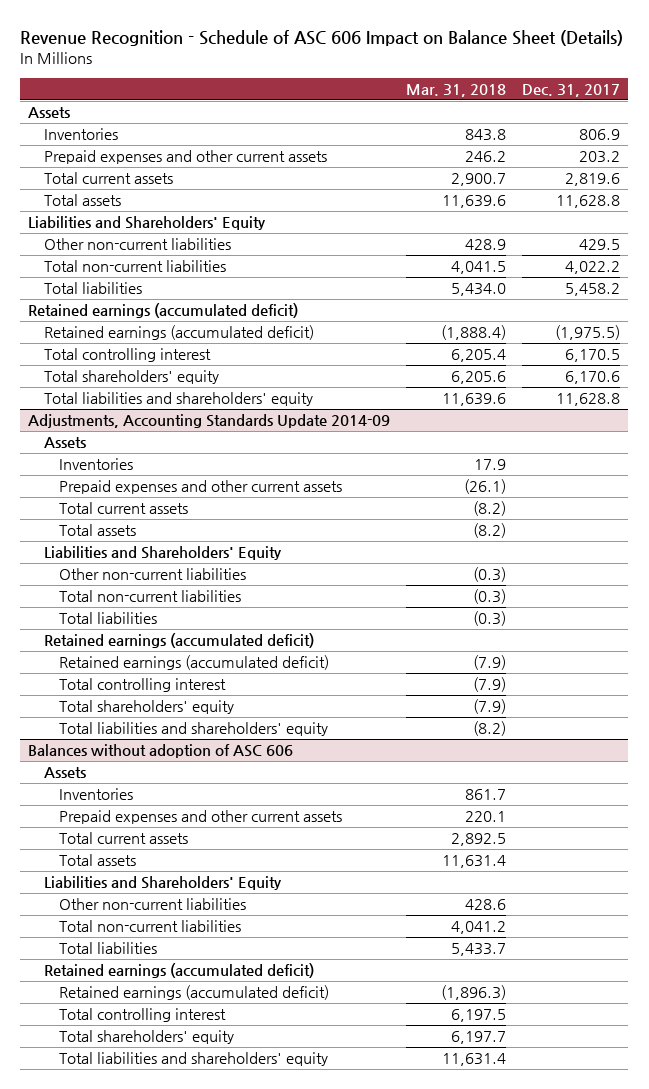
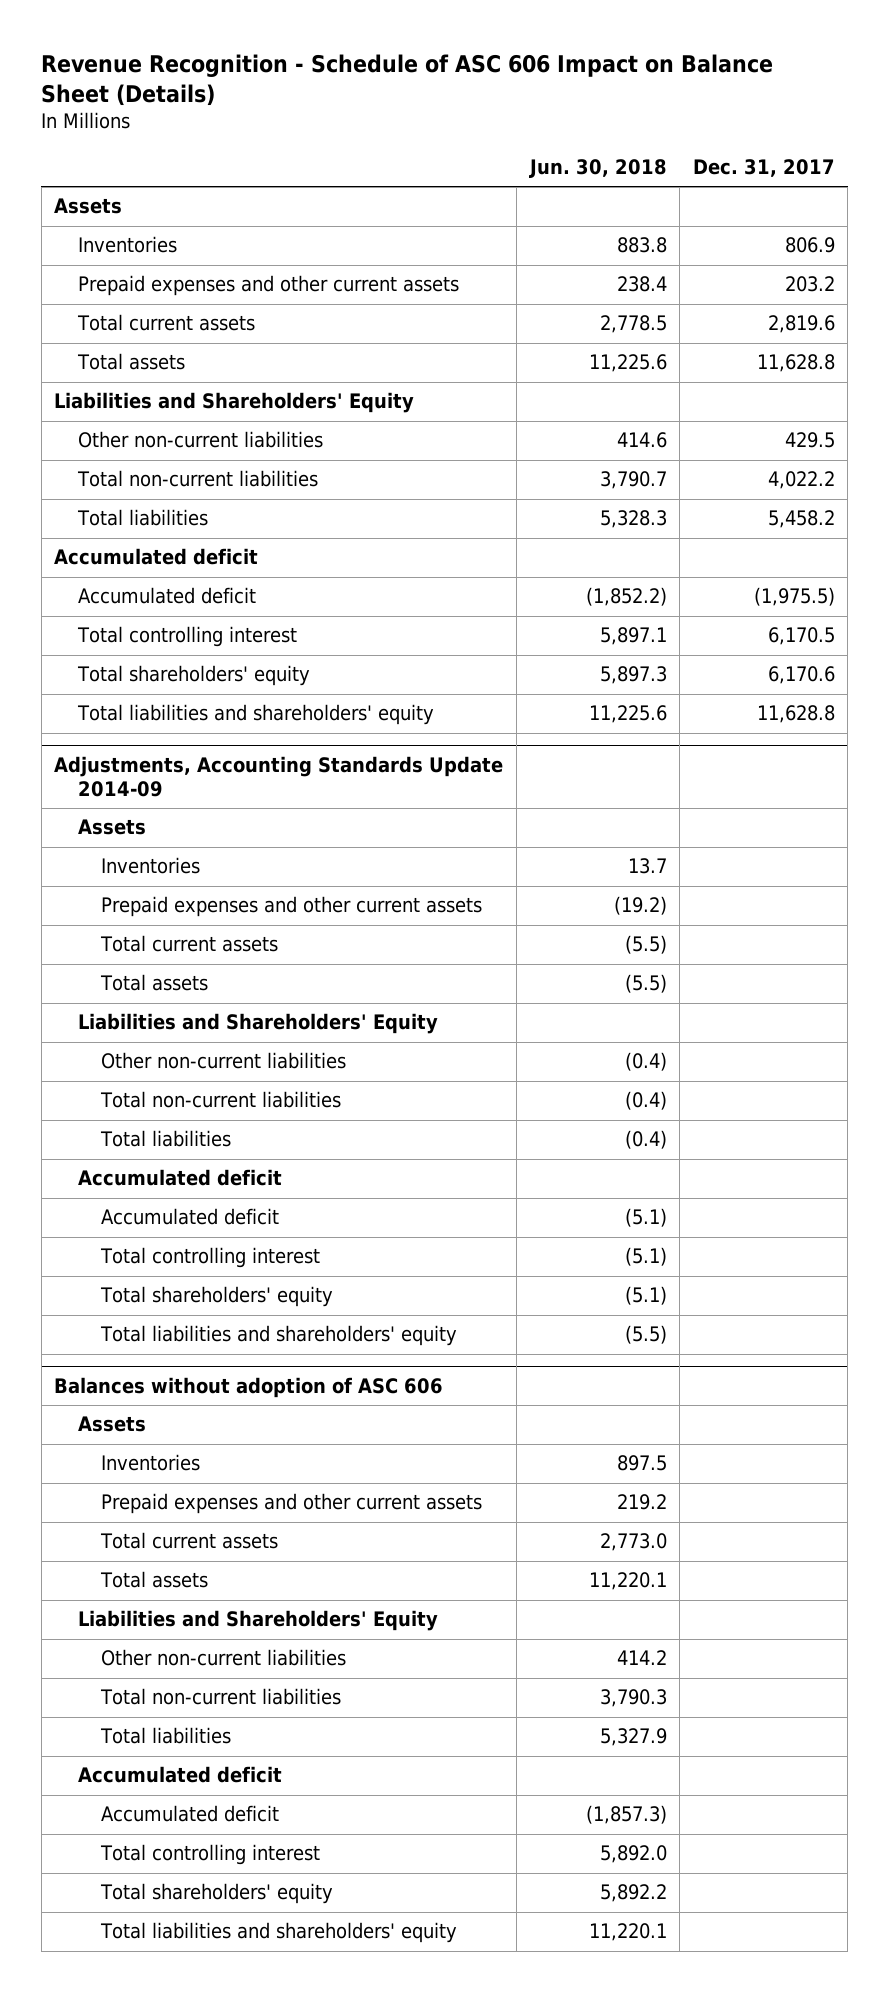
[406,84,507,98] Mar. 31, 2018 -> none
none -> [528,159,667,179] Jun. 30, 2018
[28,303,299,319] Retained earnings (accumulated deficit) -> [54,548,259,566] Accumulated deficit
[43,325,314,341] Retained earnings (accumulated deficit) -> [77,587,256,605] Accumulated deficit
[43,633,314,649] Retained earnings (accumulated deficit) -> [77,1169,282,1187] Accumulated deficit
[59,655,330,671] Retained earnings (accumulated deficit) -> [100,1208,279,1226] Accumulated deficit
[43,963,314,979] Retained earnings (accumulated deficit) -> [77,1766,282,1784] Accumulated deficit
[59,985,330,1001] Retained earnings (accumulated deficit) -> [100,1805,279,1823] Accumulated deficit

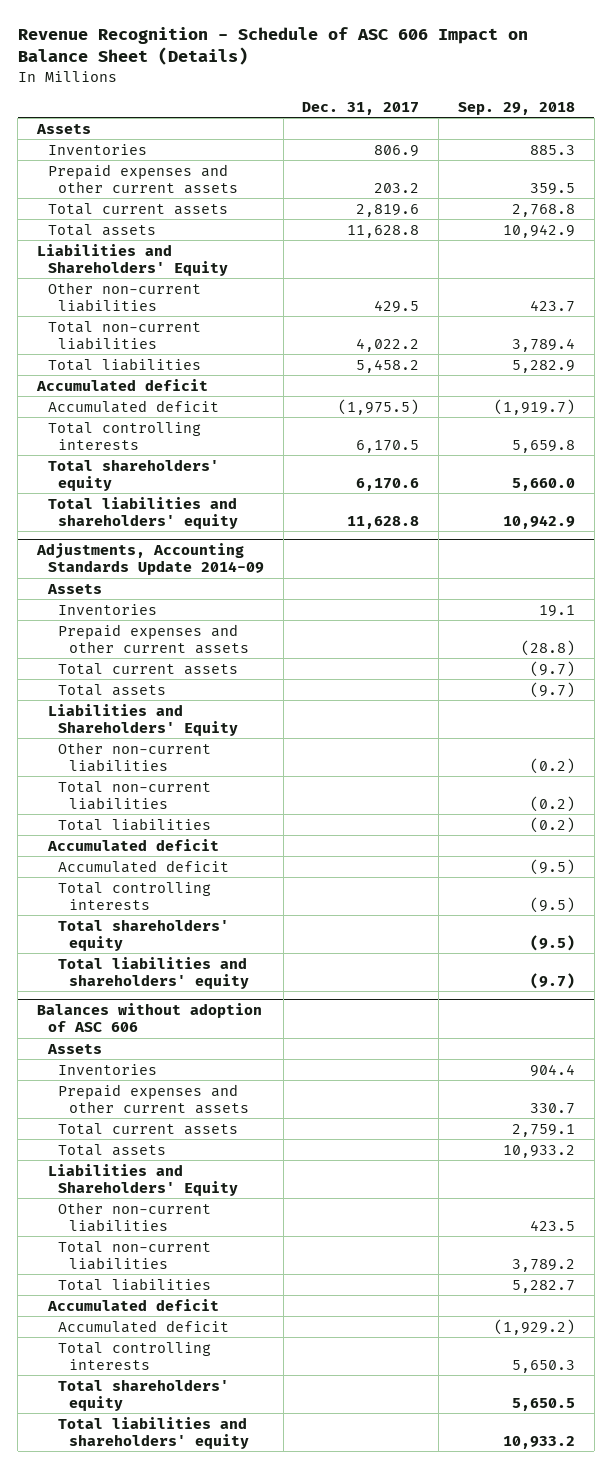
[528,159,667,179] Jun. 30, 2018 -> none
none -> [458,101,576,115] Sep. 29, 2018
[76,626,297,648] Total controlling interest -> [47,421,201,450] Total controlling interests
[99,1247,320,1269] Total controlling interest -> [58,881,212,910] Total controlling interests
[99,1844,320,1866] Total controlling interest -> [58,1341,212,1370] Total controlling interests

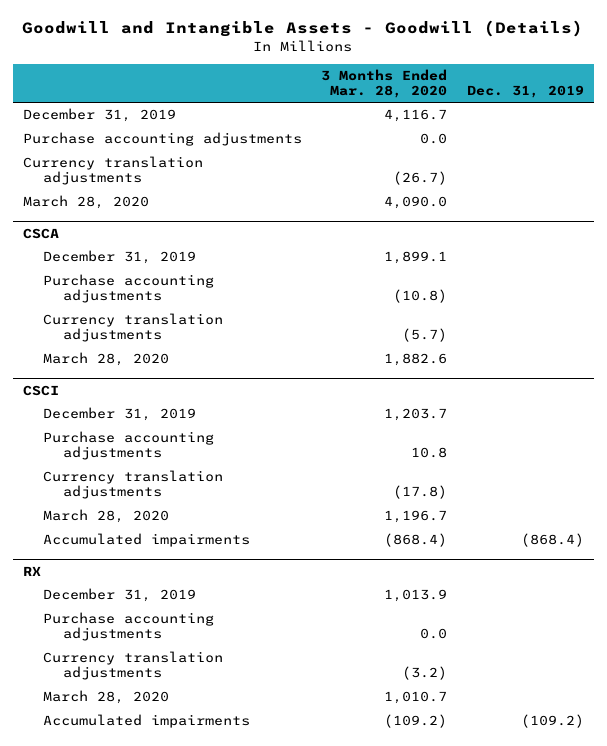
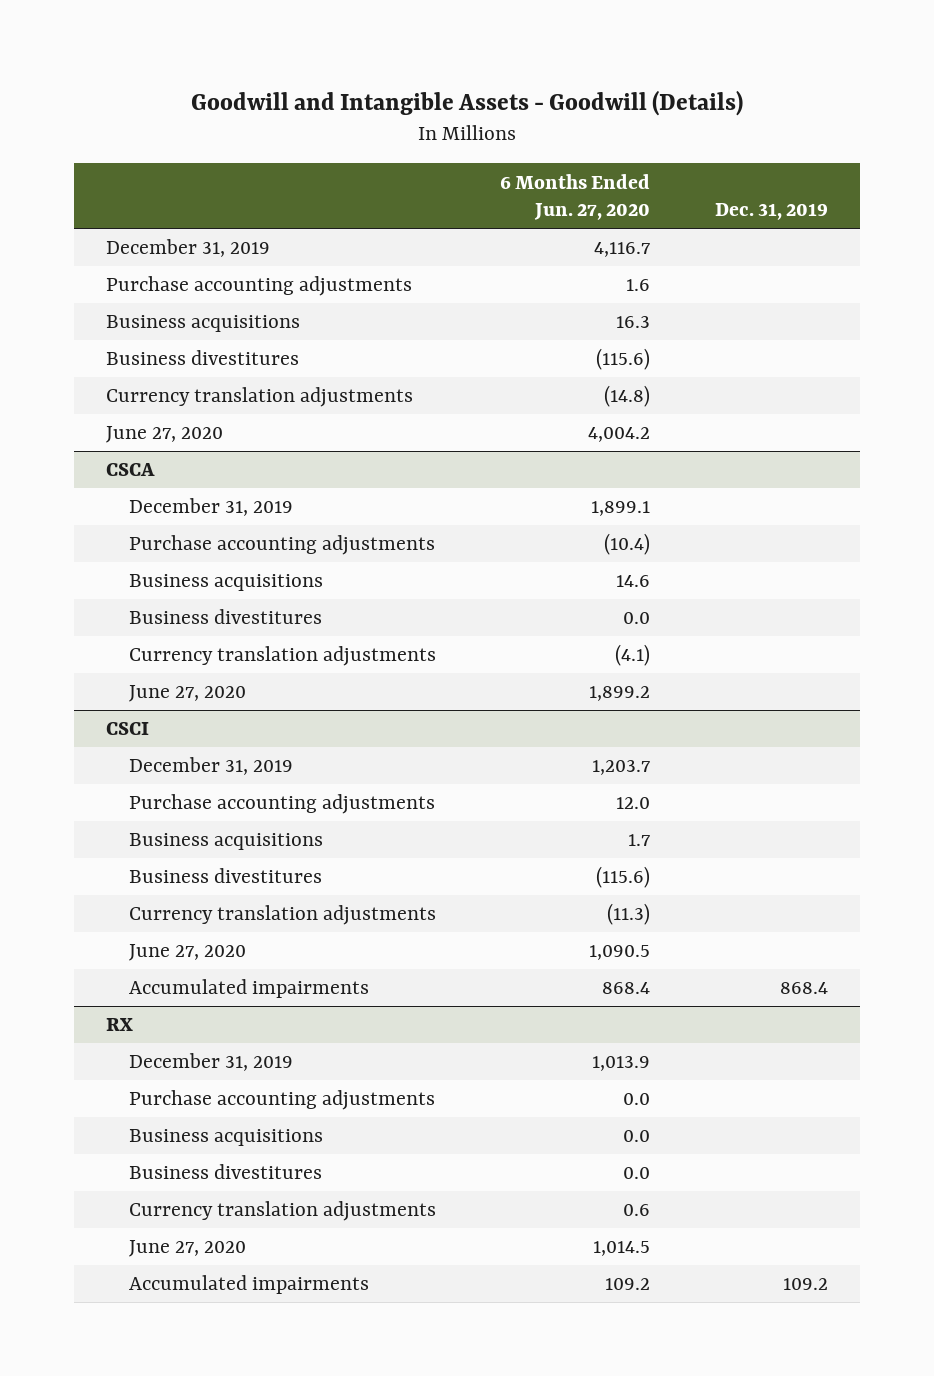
[321,68,448,99] 3 Months Ended Mar. 28, 2020 -> none
none -> [500,173,651,221] 6 Months Ended Jun. 27, 2020
none -> [106,315,301,333] Business acquisitions
none -> [106,350,300,366] Business divestitures
[22,195,149,210] March 28, 2020 -> [106,426,224,444] June 27, 2020
none -> [129,574,324,592] Business acquisitions
none -> [129,609,323,625] Business divestitures
[42,352,169,367] March 28, 2020 -> [129,685,247,703] June 27, 2020
none -> [129,833,324,851] Business acquisitions
none -> [129,868,323,884] Business divestitures
[42,509,169,524] March 28, 2020 -> [129,944,247,962] June 27, 2020
[520,533,584,548] (868.4) -> [779,982,828,995] 868.4
none -> [129,1129,324,1147] Business acquisitions
none -> [129,1164,323,1180] Business divestitures
[42,690,169,705] March 28, 2020 -> [129,1240,247,1258] June 27, 2020
[520,714,584,729] (109.2) -> [782,1278,828,1291] 109.2

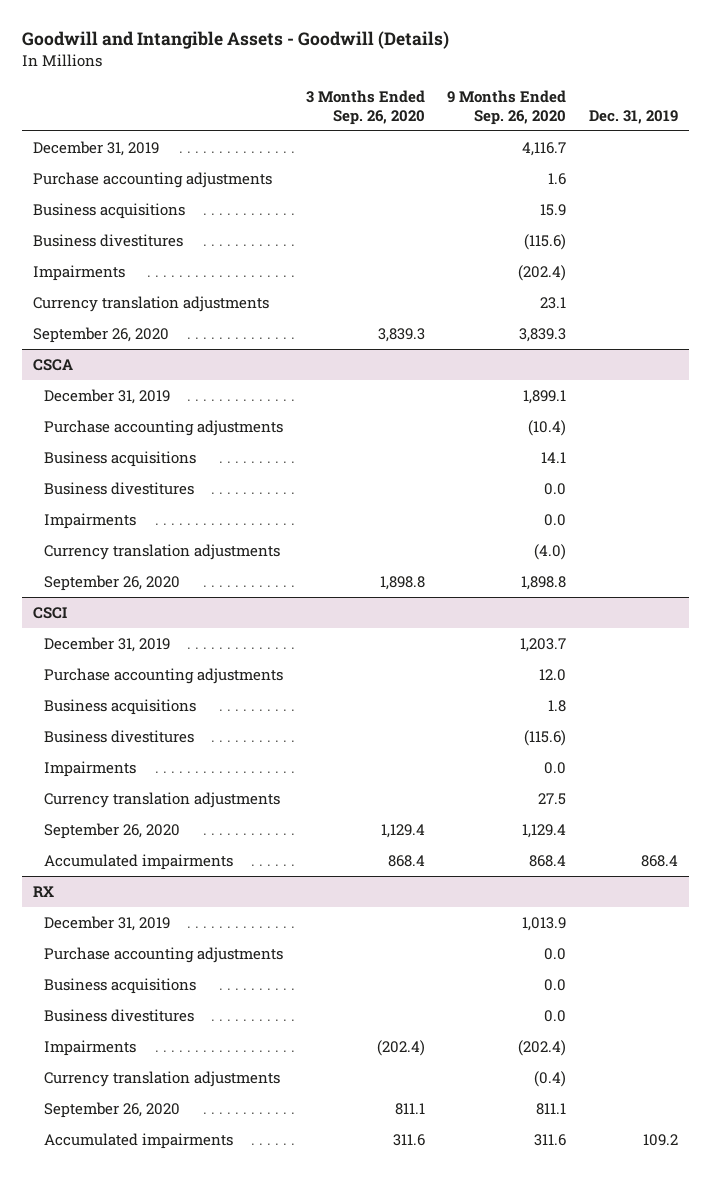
[500,173,651,221] 6 Months Ended Jun. 27, 2020 -> none
none -> [305,89,425,125] 3 Months Ended Sep. 26, 2020
none -> [447,89,567,125] 9 Months Ended Sep. 26, 2020
none -> [33,264,126,281] Impairments
[106,426,224,444] June 27, 2020 -> [33,326,170,343] September 26, 2020
none -> [44,512,137,529] Impairments
[129,685,247,703] June 27, 2020 -> [44,574,181,591] September 26, 2020
none -> [44,760,137,777] Impairments
[129,944,247,962] June 27, 2020 -> [44,822,181,839] September 26, 2020
none -> [44,1039,137,1056] Impairments
[129,1240,247,1258] June 27, 2020 -> [44,1101,181,1118] September 26, 2020

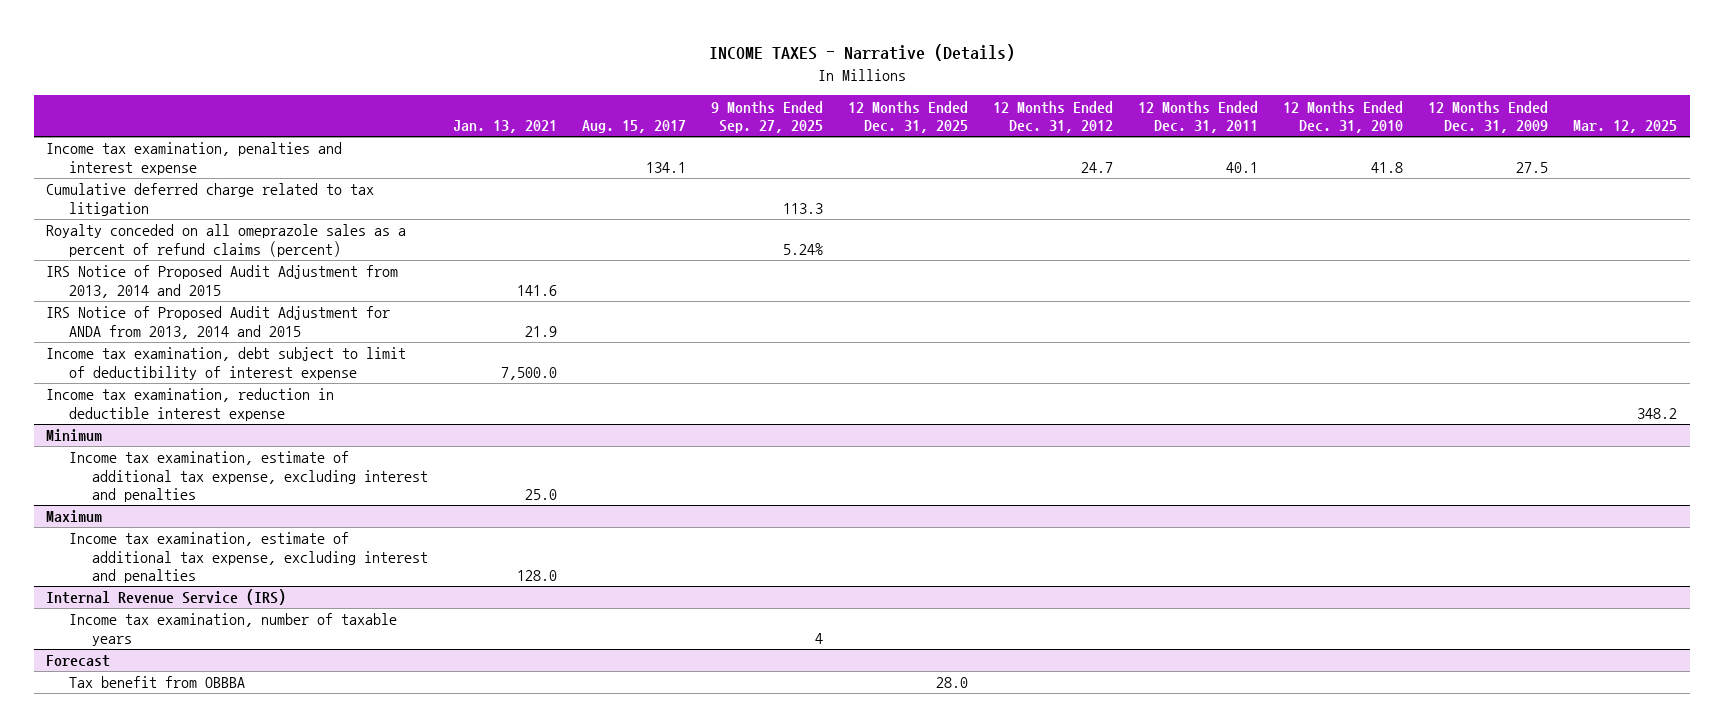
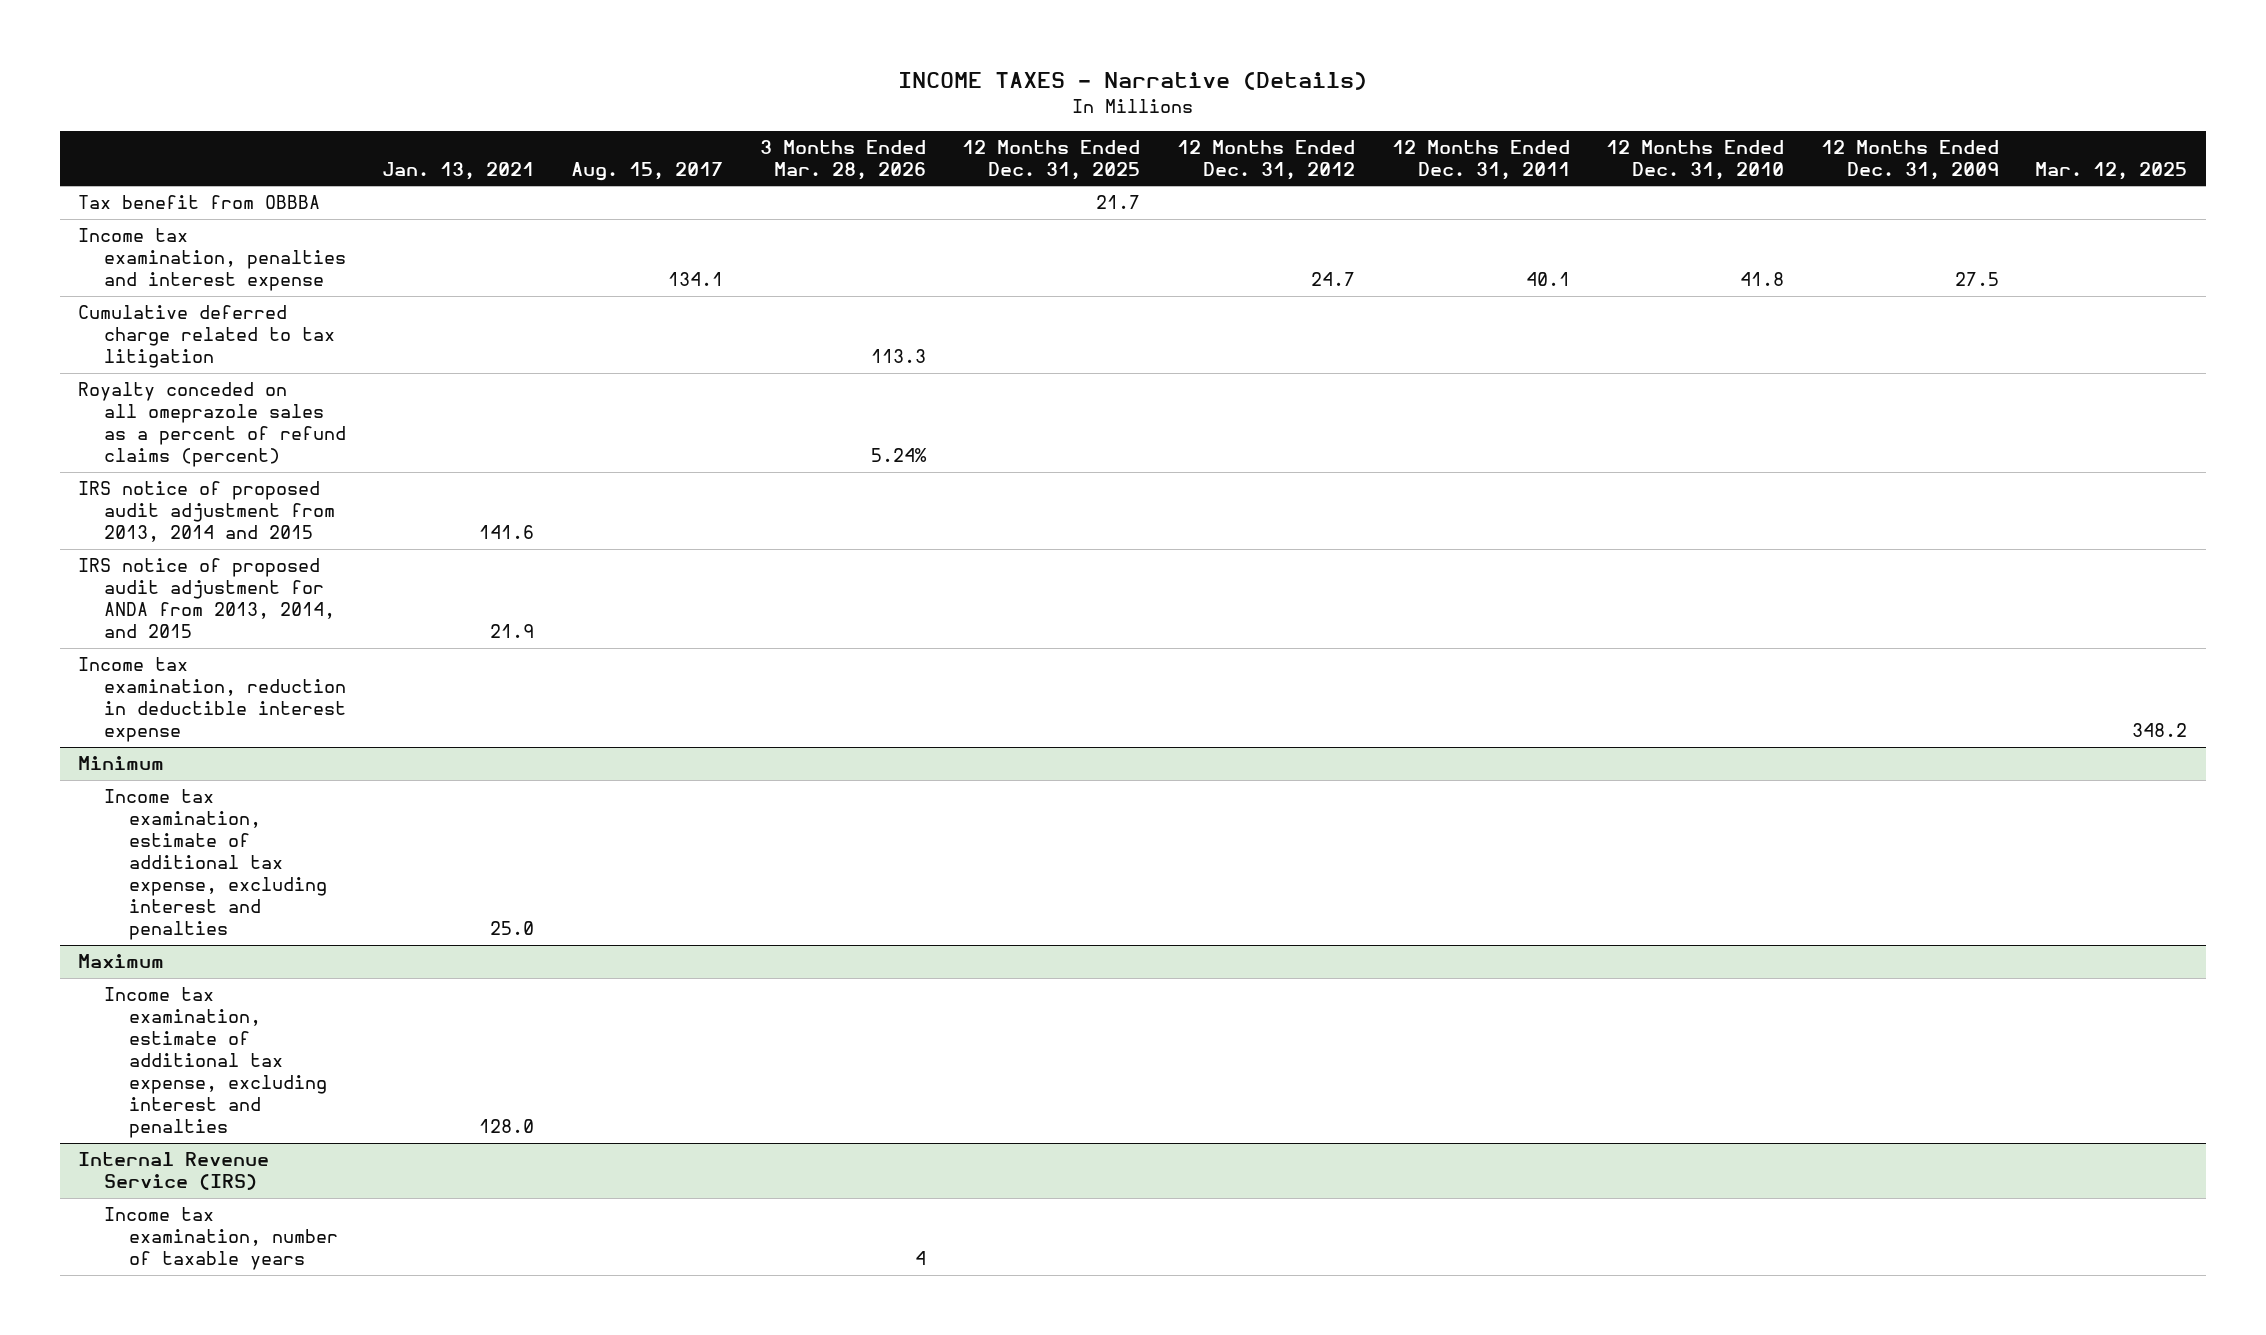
[711,100,824,134] 9 Months Ended Sep. 27, 2025 -> none
none -> [759,139,926,180] 3 Months Ended Mar. 28, 2026
none -> [78,195,321,210] Tax benefit from OBBBA
[46,347,407,380] Income tax examination, debt subject to limit of deductibility of interest expense -> none
[46,265,399,298] IRS Notice of Proposed Audit Adjustment from 2013, 2014 and 2015 -> [78,481,335,543] IRS notice of proposed audit adjustment from 2013, 2014 and 2015
[46,306,391,339] IRS Notice of Proposed Audit Adjustment for ANDA from 2013, 2014 and 2015 -> [78,558,335,639] IRS notice of proposed audit adjustment for ANDA from 2013, 2014, and 2015
[46,655,111,668] Forecast -> none
[69,676,246,689] Tax benefit from OBBBA -> none

